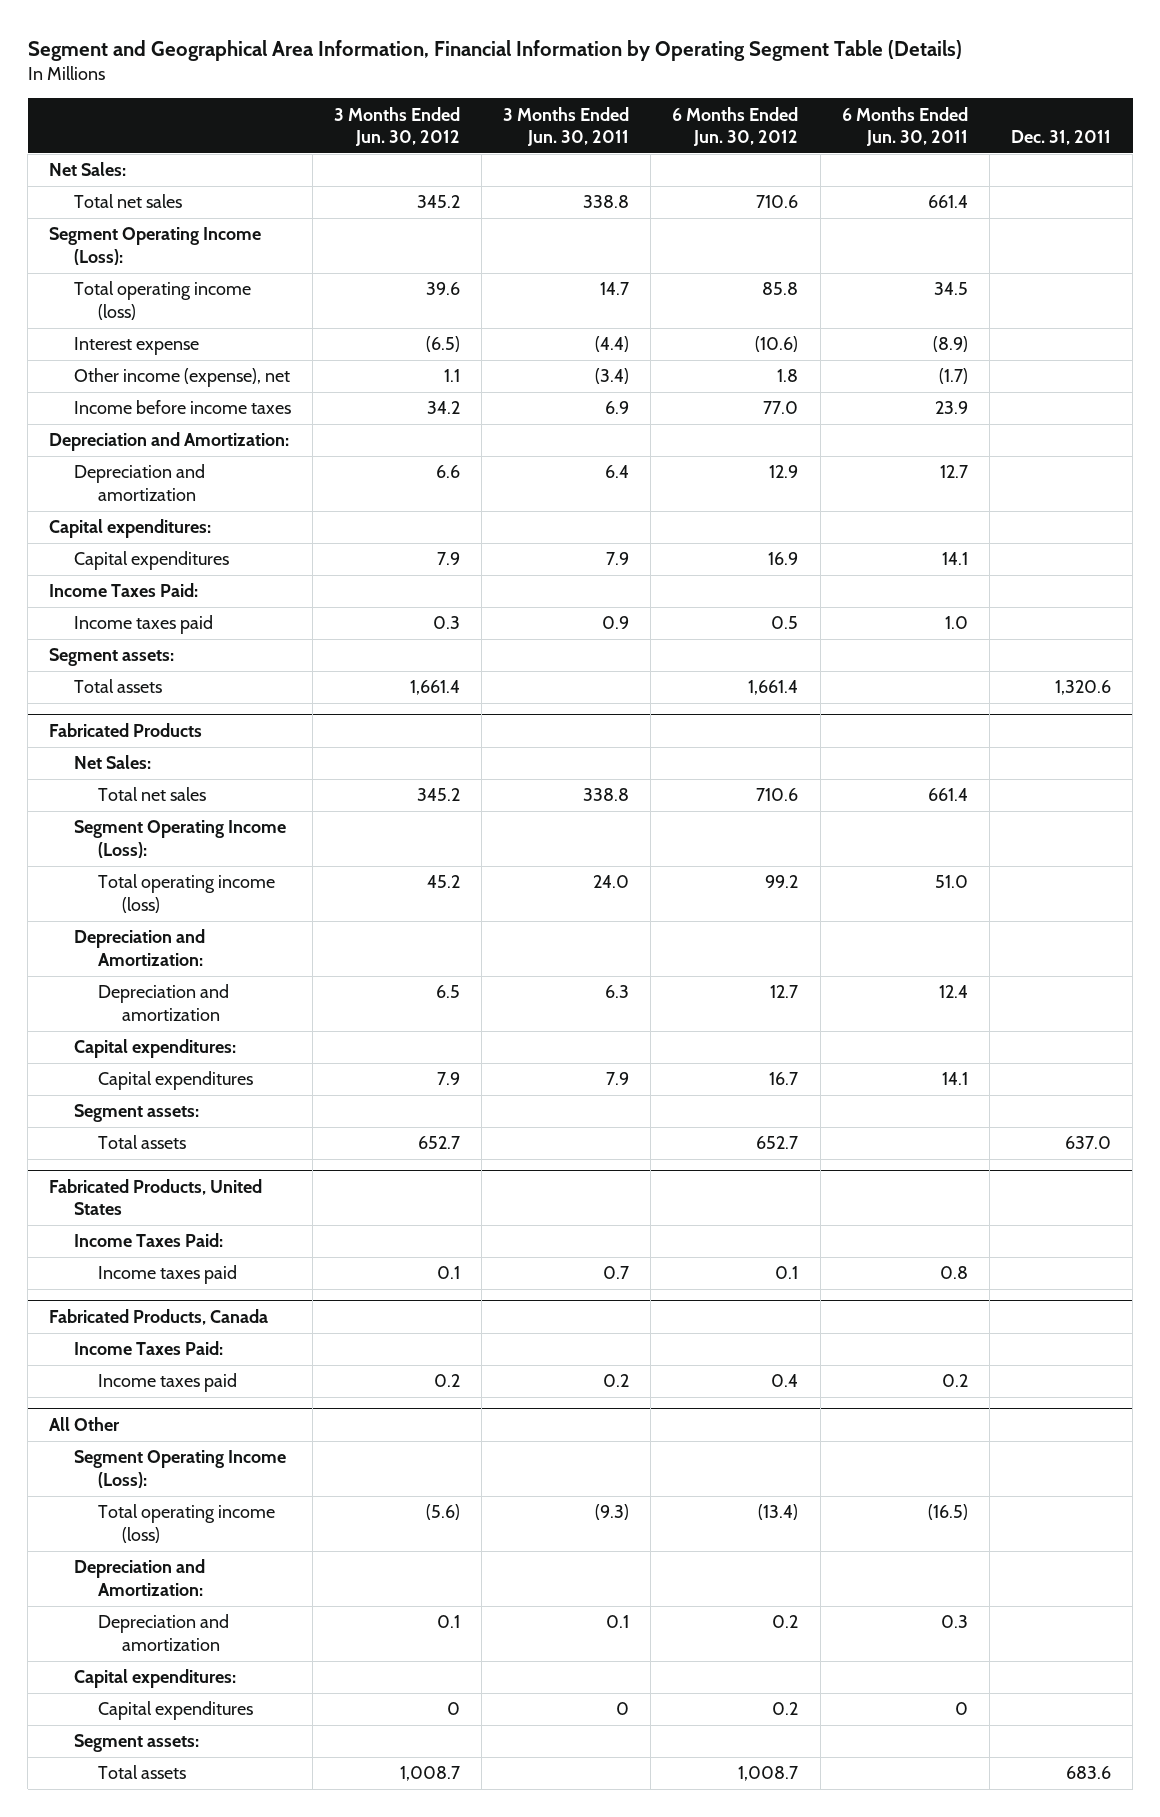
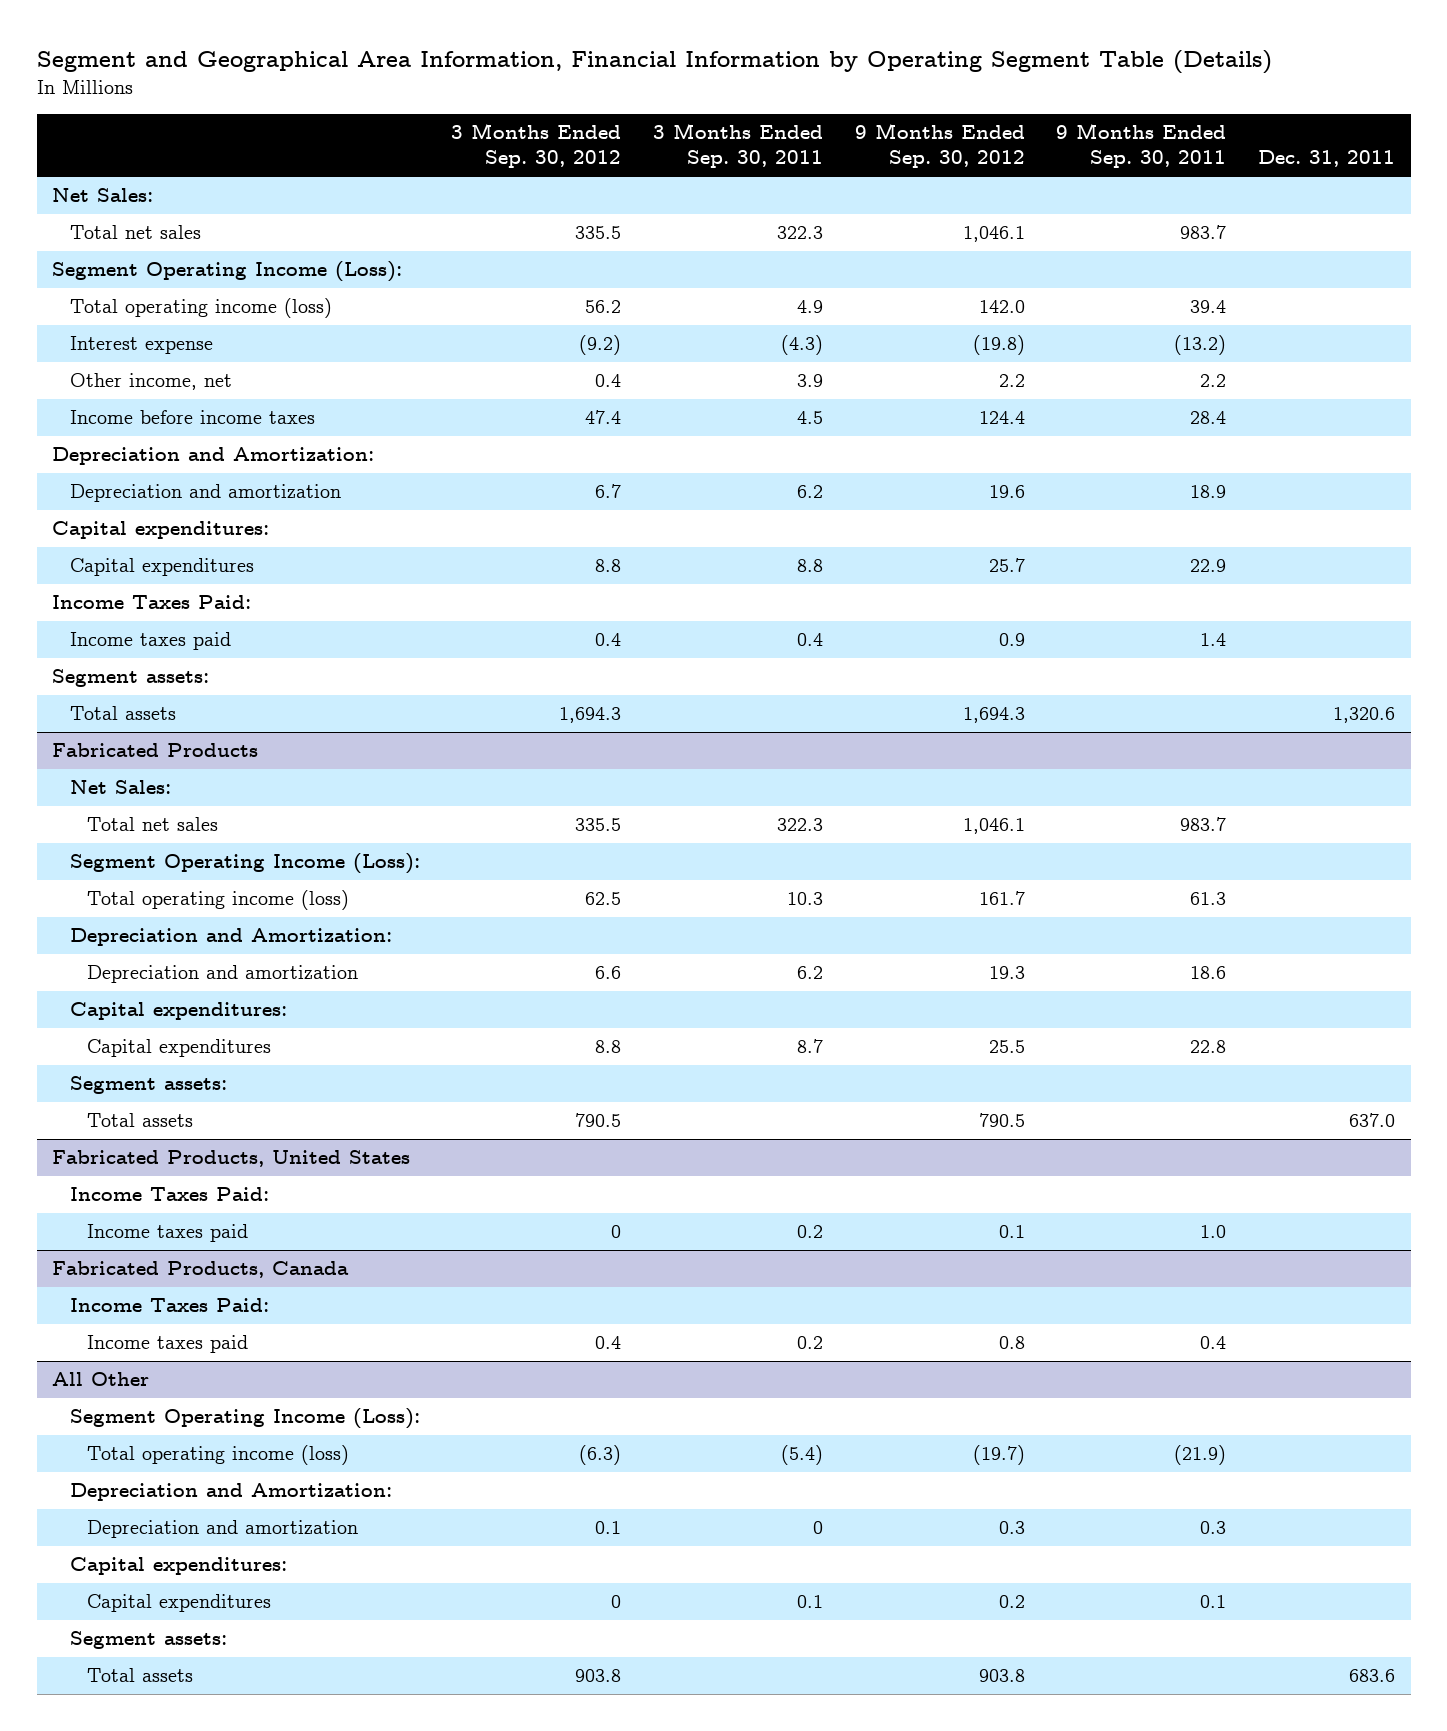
[333,106,460,147] 3 Months Ended Jun. 30, 2012 -> none
[503,106,630,147] 3 Months Ended Jun. 30, 2011 -> none
[672,106,799,147] 6 Months Ended Jun. 30, 2012 -> none
[841,106,968,147] 6 Months Ended Jun. 30, 2011 -> none
none -> [451,123,622,169] 3 Months Ended Sep. 30, 2012
none -> [652,123,823,169] 3 Months Ended Sep. 30, 2011
none -> [854,123,1025,169] 9 Months Ended Sep. 30, 2012
none -> [1056,123,1227,169] 9 Months Ended Sep. 30, 2011
[73,368,290,388] Other income (expense), net -> [69,373,232,391] Other income, net

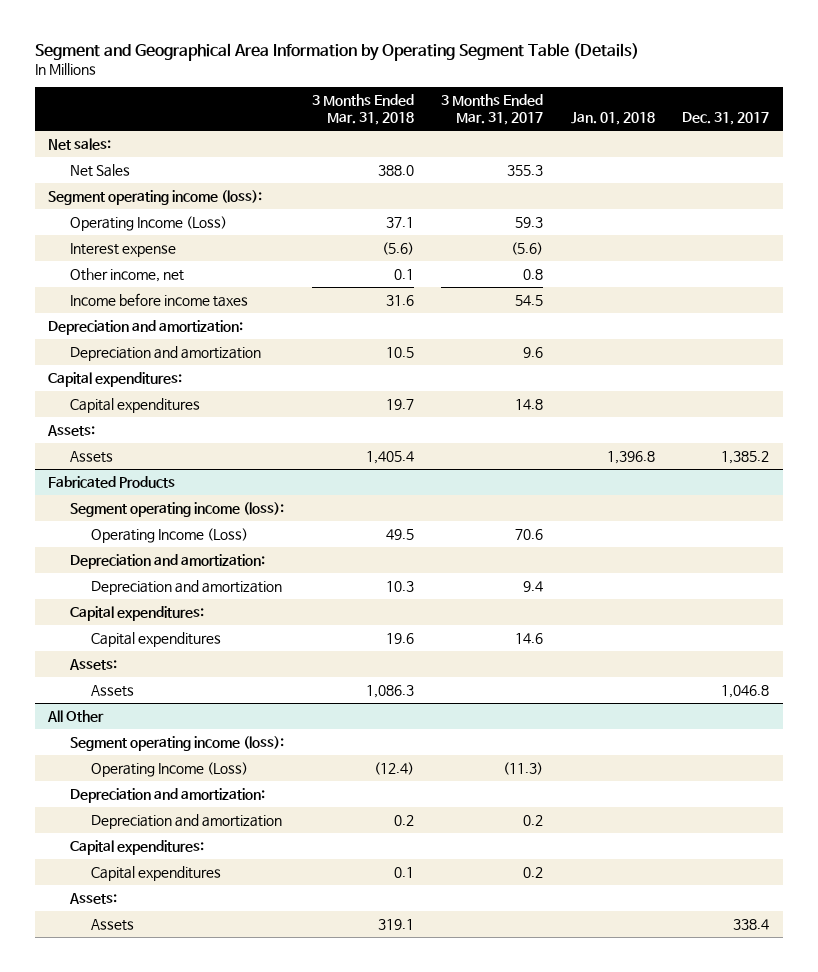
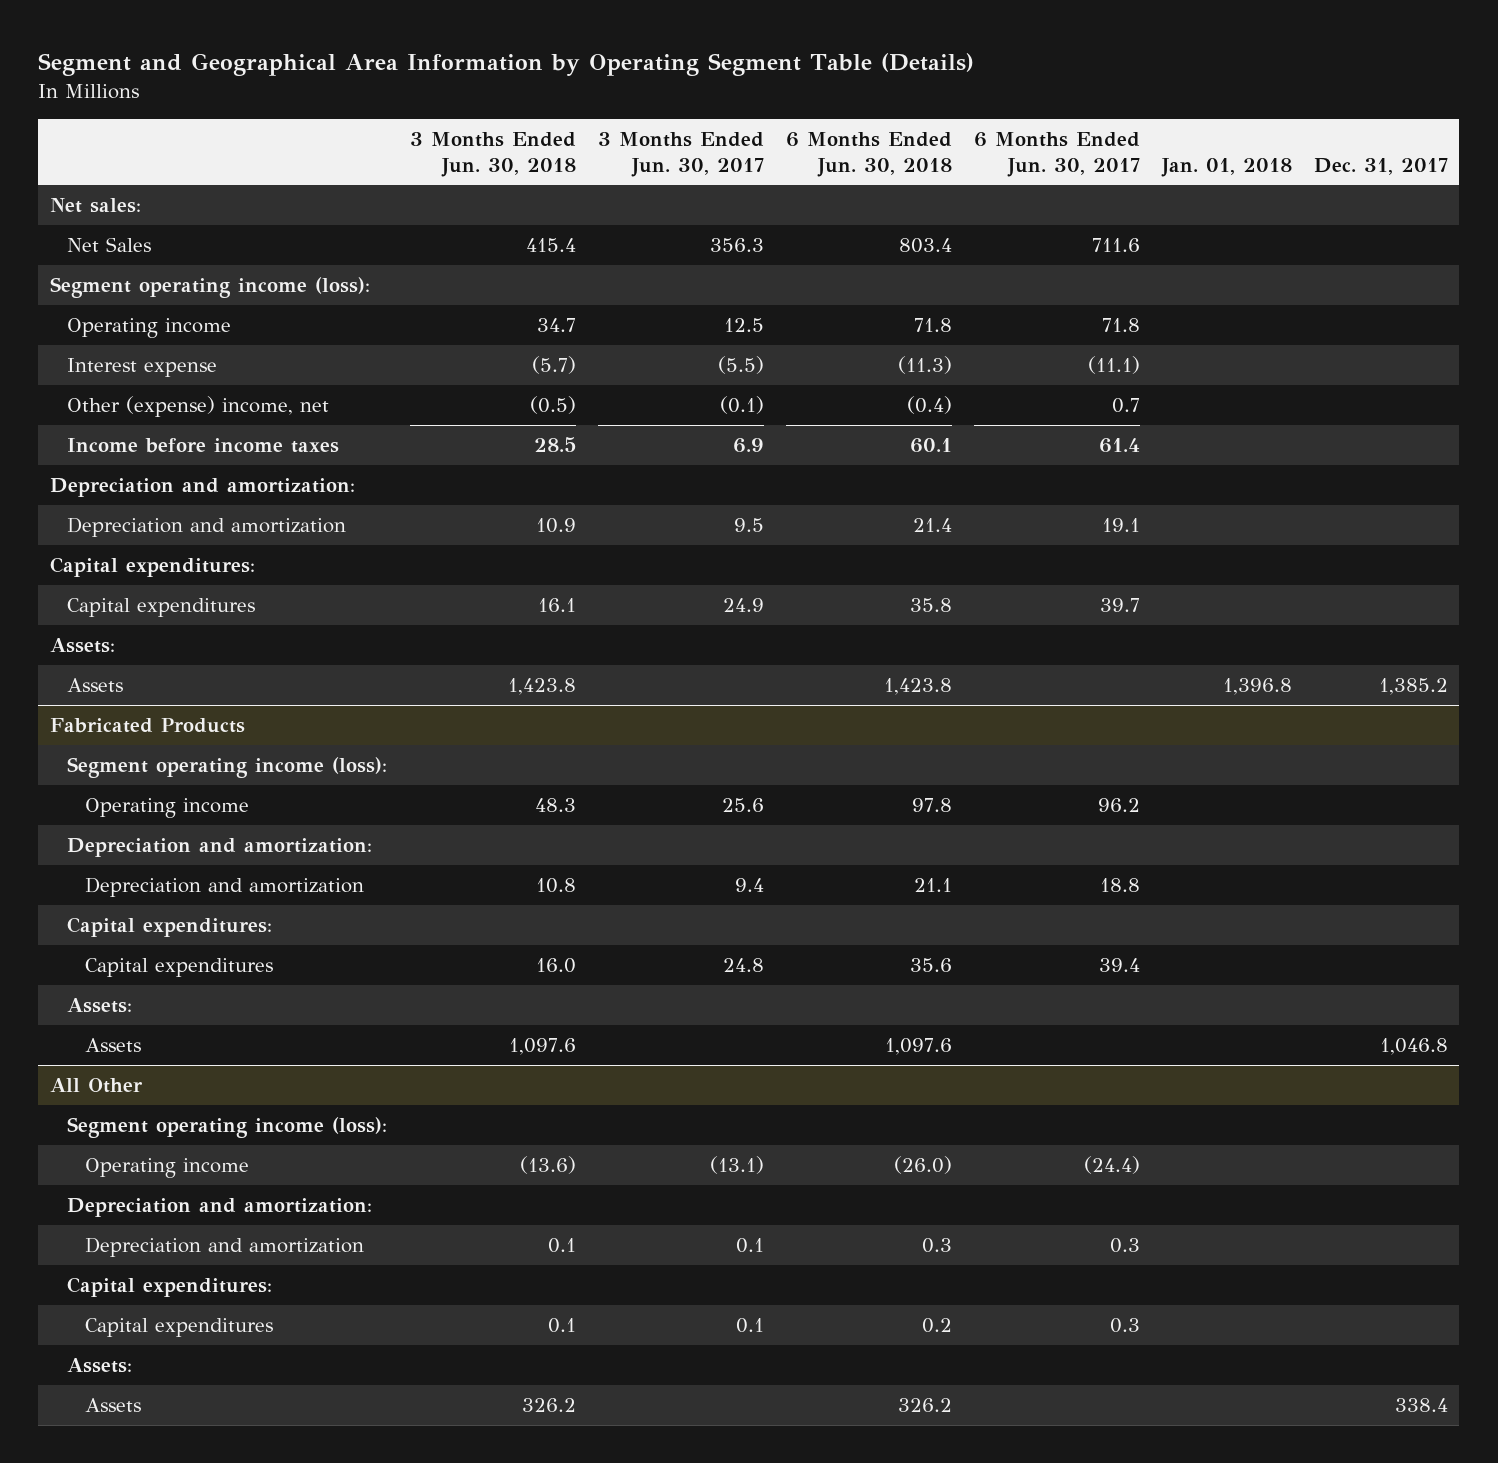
[311,94,414,126] 3 Months Ended Mar. 31, 2018 -> none
[441,94,544,126] 3 Months Ended Mar. 31, 2017 -> none
none -> [409,131,576,177] 3 Months Ended Jun. 30, 2018
none -> [597,131,764,177] 3 Months Ended Jun. 30, 2017
none -> [785,131,952,177] 6 Months Ended Jun. 30, 2018
none -> [974,131,1141,177] 6 Months Ended Jun. 30, 2017
[69,215,227,231] Operating Income (Loss) -> [67,317,232,338] Operating income
[69,267,184,282] Other income, net -> [67,395,330,417] Other (expense) income, net
[91,527,249,543] Operating Income (Loss) -> [85,797,250,818] Operating income
[91,761,249,777] Operating Income (Loss) -> [85,1157,250,1178] Operating income

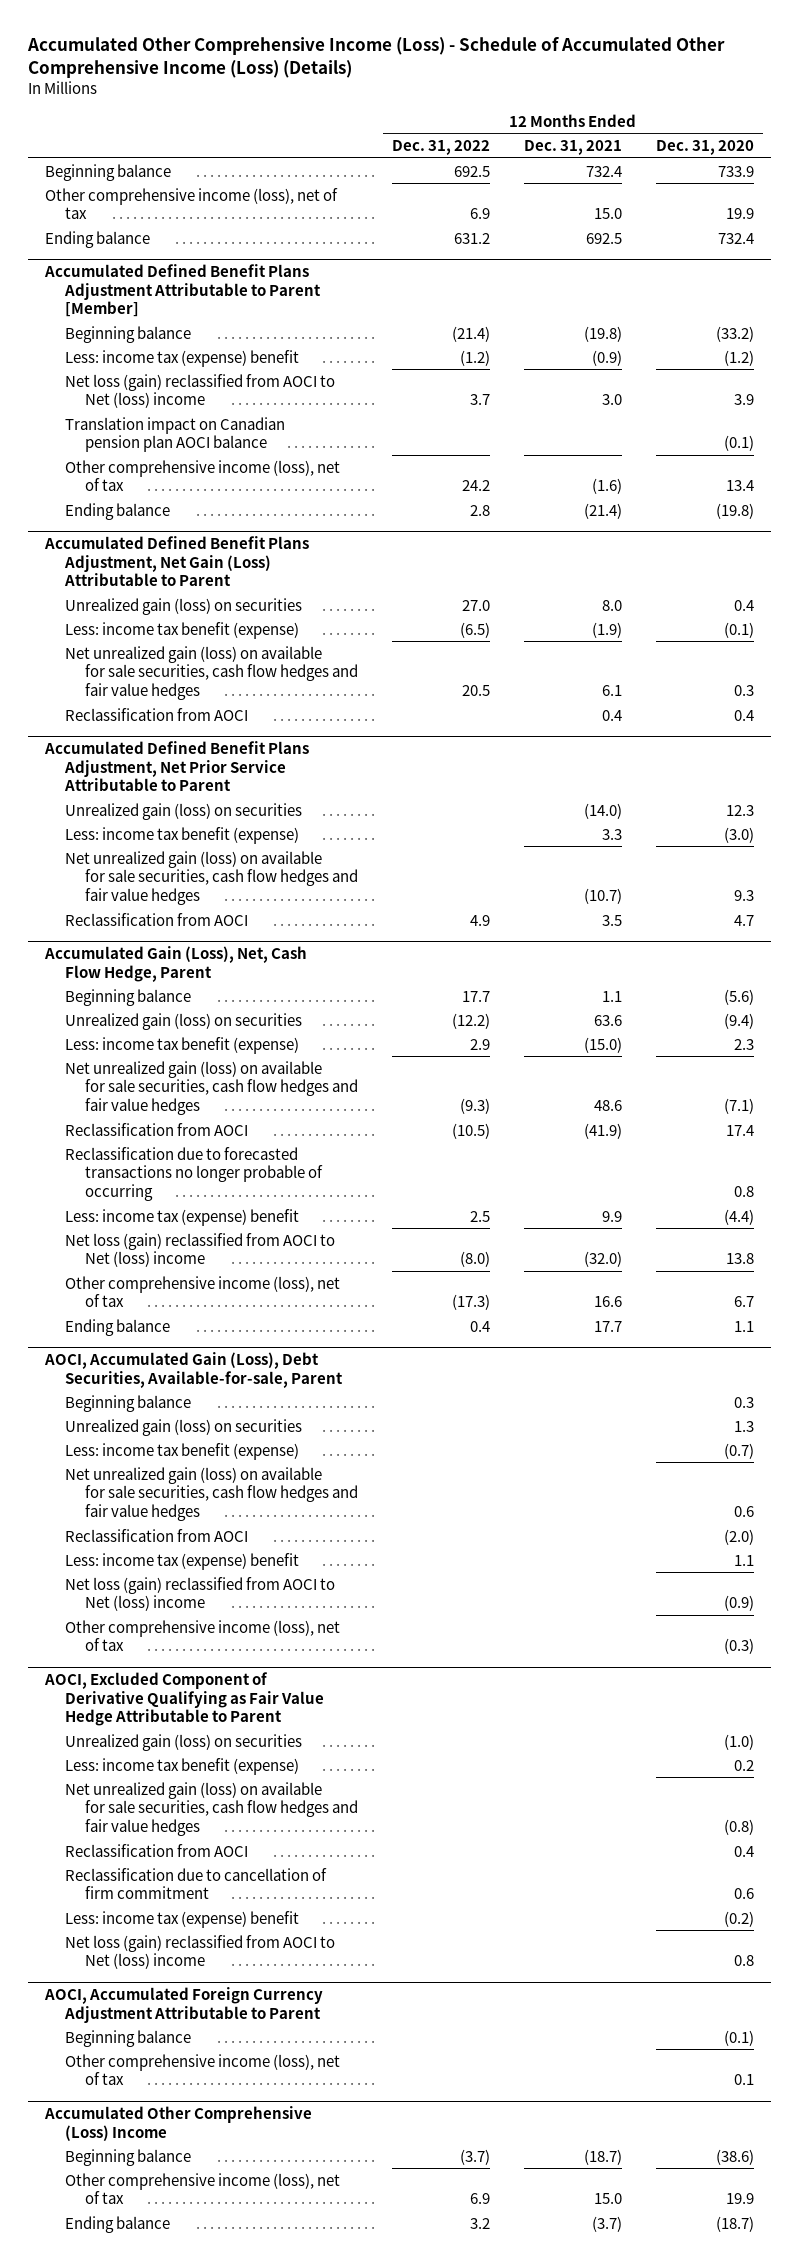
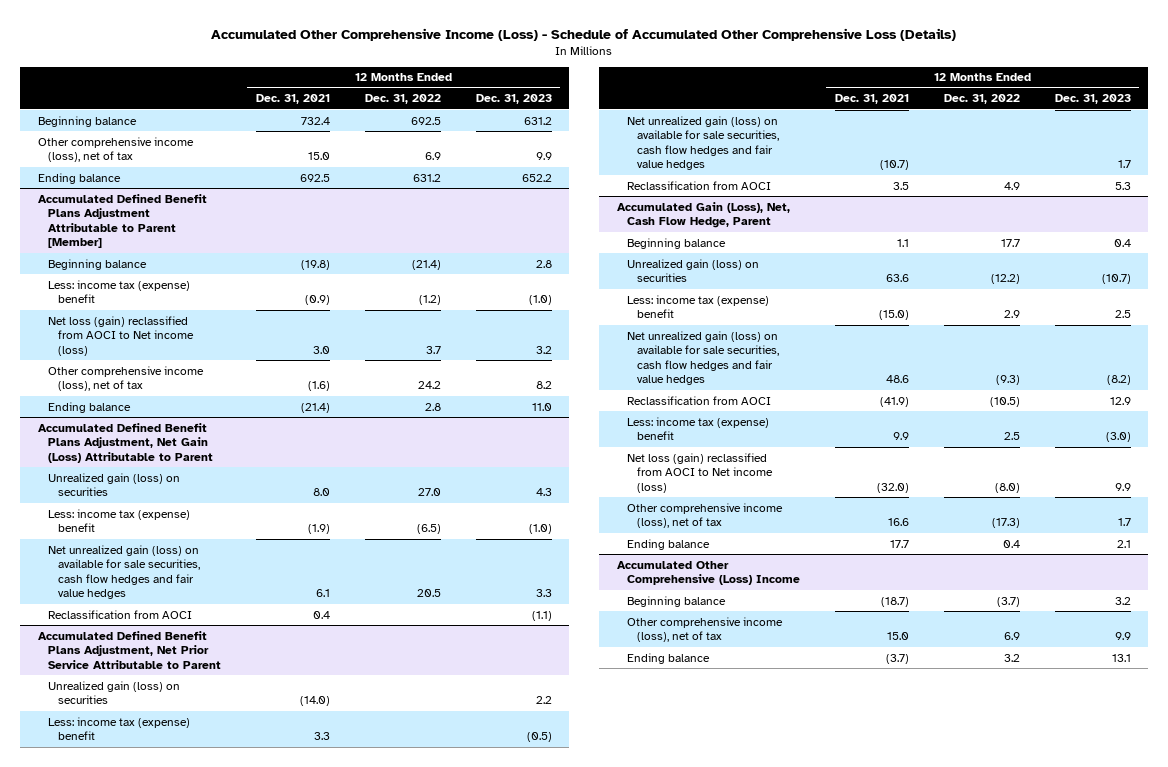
[26,36,725,78] Accumulated Other Comprehensive Income (Loss) - Schedule of Accumulated Other Comprehensive Income (Loss) (Details) -> [211,27,957,41] Accumulated Other Comprehensive Income (Loss) - Schedule of Accumulated Other Comprehensive Loss (Details)
[656,139,755,155] Dec. 31, 2020 -> none
none -> [475,94,552,105] Dec. 31, 2023
[64,416,285,453] Translation impact on Canadian pension plan AOCI balance -> none
[64,373,335,409] Net loss (gain) reclassified from AOCI to Net (loss) income -> [47,315,194,356] Net loss (gain) reclassified from AOCI to Net income (loss)
[64,621,299,639] Less: income tax benefit (expense) -> [47,508,190,533] Less: income tax (expense) benefit
[64,826,299,844] Less: income tax benefit (expense) -> [47,716,190,741] Less: income tax (expense) benefit
[64,1036,299,1054] Less: income tax benefit (expense) -> [626,294,769,319] Less: income tax (expense) benefit
[64,1146,323,1201] Reclassification due to forecasted transactions no longer probable of occurring -> none
[64,1232,335,1268] Net loss (gain) reclassified from AOCI to Net (loss) income -> [626,452,773,493] Net loss (gain) reclassified from AOCI to Net income (loss)
[43,1351,343,1388] AOCI, Accumulated Gain (Loss), Debt Securities, Available-for-sale, Parent -> none
[64,1394,191,1412] Beginning balance -> none
[64,1418,302,1436] Unrealized gain (loss) on securities -> none
[64,1442,299,1460] Less: income tax benefit (expense) -> none
[64,1466,358,1521] Net unrealized gain (loss) on available for sale securities, cash flow hedges and fair value hedges -> none
[64,1528,248,1542] Reclassification from AOCI -> none
[64,1552,299,1570] Less: income tax (expense) benefit -> none
[64,1576,335,1612] Net loss (gain) reclassified from AOCI to Net (loss) income -> none
[64,1619,340,1652] Other comprehensive income (loss), net of tax -> none
[43,1671,324,1727] AOCI, Excluded Component of Derivative Qualifying as Fair Value Hedge Attributable to Parent -> none
[64,1733,302,1751] Unrealized gain (loss) on securities -> none
[64,1757,299,1775] Less: income tax benefit (expense) -> none
[64,1781,358,1836] Net unrealized gain (loss) on available for sale securities, cash flow hedges and fair value hedges -> none
[64,1843,248,1857] Reclassification from AOCI -> none
[64,1867,327,1900] Reclassification due to cancellation of firm commitment -> none
[64,1910,299,1928] Less: income tax (expense) benefit -> none
[64,1934,335,1970] Net loss (gain) reclassified from AOCI to Net (loss) income -> none
[43,1986,323,2023] AOCI, Accumulated Foreign Currency Adjustment Attributable to Parent -> none
[64,2029,191,2047] Beginning balance -> none
[64,2053,340,2086] Other comprehensive income (loss), net of tax -> none

